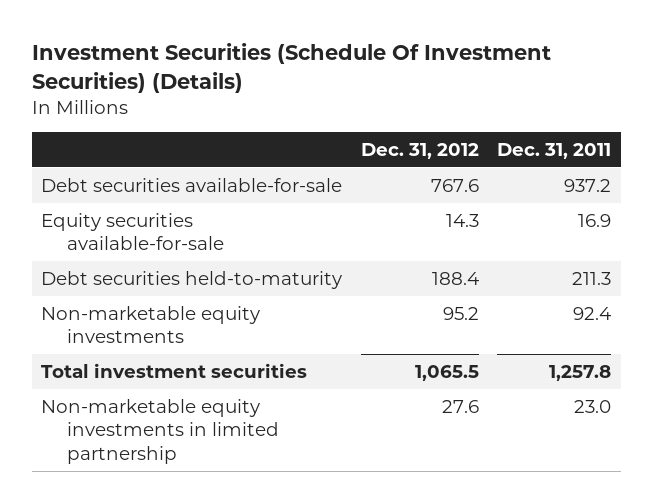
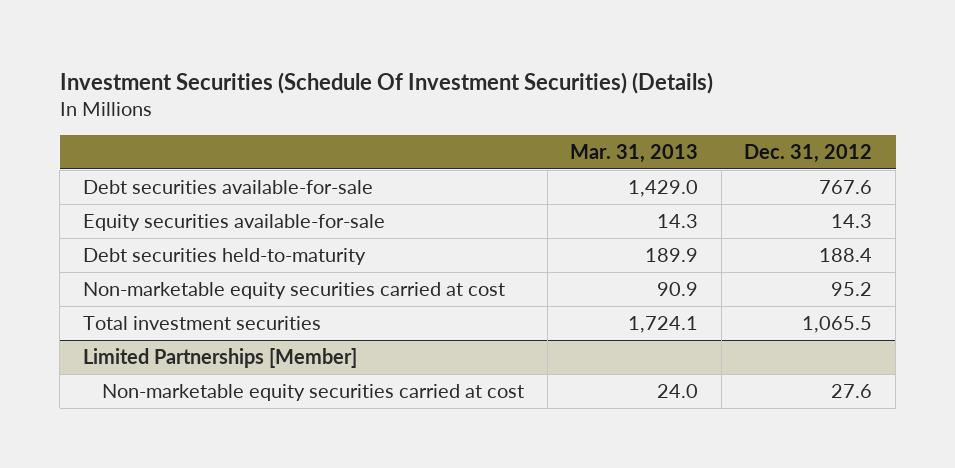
[497,143,612,160] Dec. 31, 2011 -> none
none -> [570,143,699,163] Mar. 31, 2013
[40,305,260,344] Non-marketable equity investments -> [82,281,505,299] Non-marketable equity securities carried at cost
none -> [82,347,357,368] Limited Partnerships [Member]
[40,398,279,465] Non-marketable equity investments in limited partnership -> [101,383,524,401] Non-marketable equity securities carried at cost

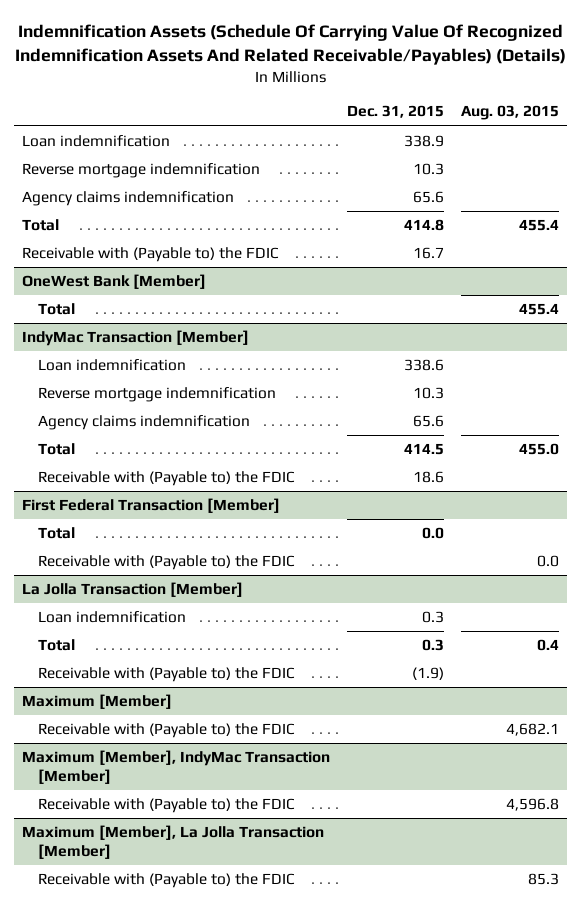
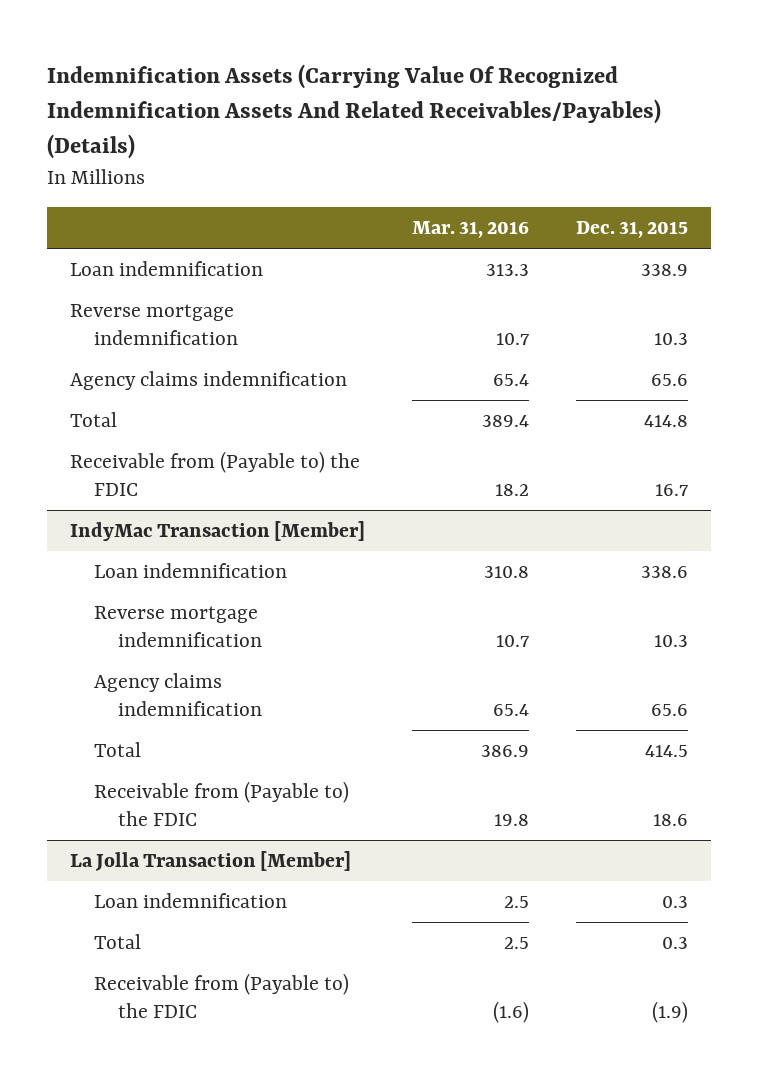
[14,24,566,66] Indemnification Assets (Schedule Of Carrying Value Of Recognized Indemnification Assets And Related Receivable/Payables) (Details) -> [47,63,662,160] Indemnification Assets (Carrying Value Of Recognized Indemnification Assets And Related Receivables/Payables) (Details)
[460,105,559,121] Aug. 03, 2015 -> none
none -> [412,220,530,238] Mar. 31, 2016
[22,274,207,290] OneWest Bank [Member] -> none
[38,303,76,316] Total -> none
[22,247,280,263] Receivable with (Payable to) the FDIC -> [70,451,361,496] Receivable from (Payable to) the FDIC
[22,498,281,514] First Federal Transaction [Member] -> none
[38,527,76,540] Total -> none
[38,555,296,571] Receivable with (Payable to) the FDIC -> none
[38,471,296,487] Receivable with (Payable to) the FDIC -> [94,781,350,826] Receivable from (Payable to) the FDIC
[22,694,173,710] Maximum [Member] -> none
[38,723,296,739] Receivable with (Payable to) the FDIC -> none
[22,750,331,784] Maximum [Member], IndyMac Transaction [Member] -> none
[38,798,296,814] Receivable with (Payable to) the FDIC -> none
[22,825,325,859] Maximum [Member], La Jolla Transaction [Member] -> none
[38,873,296,889] Receivable with (Payable to) the FDIC -> none
[38,667,296,683] Receivable with (Payable to) the FDIC -> [94,973,350,1018] Receivable from (Payable to) the FDIC

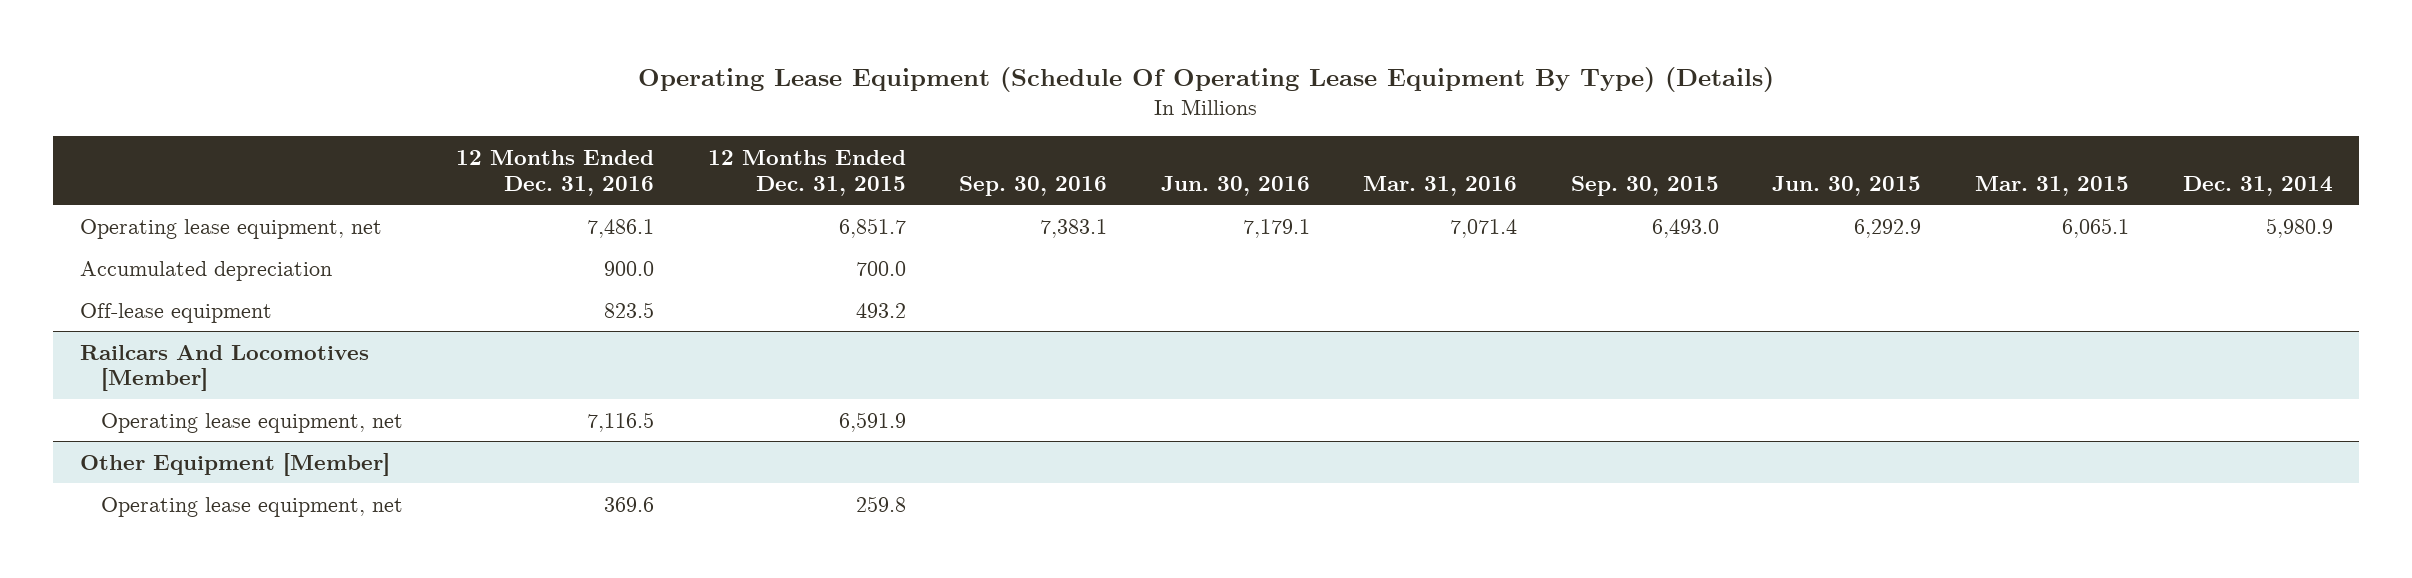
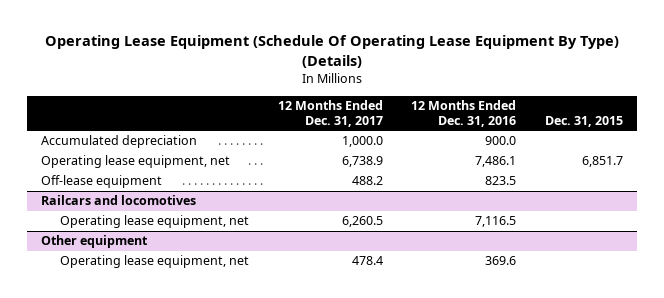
[707,149,906,196] 12 Months Ended Dec. 31, 2015 -> none
[959,175,1108,196] Sep. 30, 2016 -> none
[1160,175,1310,196] Jun. 30, 2016 -> none
[1363,175,1518,196] Mar. 31, 2016 -> none
[1570,175,1719,196] Sep. 30, 2015 -> none
[1772,175,1922,196] Jun. 30, 2015 -> none
[1975,175,2130,196] Mar. 31, 2015 -> none
[2182,175,2333,196] Dec. 31, 2014 -> none
none -> [277,100,383,128] 12 Months Ended Dec. 31, 2017
none -> [545,116,624,128] Dec. 31, 2015
[79,218,382,239] Operating lease equipment, net -> [40,155,230,169] Operating lease equipment, net
[79,344,369,392] Railcars And Locomotives [Member] -> [40,195,196,206] Railcars and locomotives
[79,452,390,476] Other Equipment [Member] -> [40,235,148,249] Other equipment

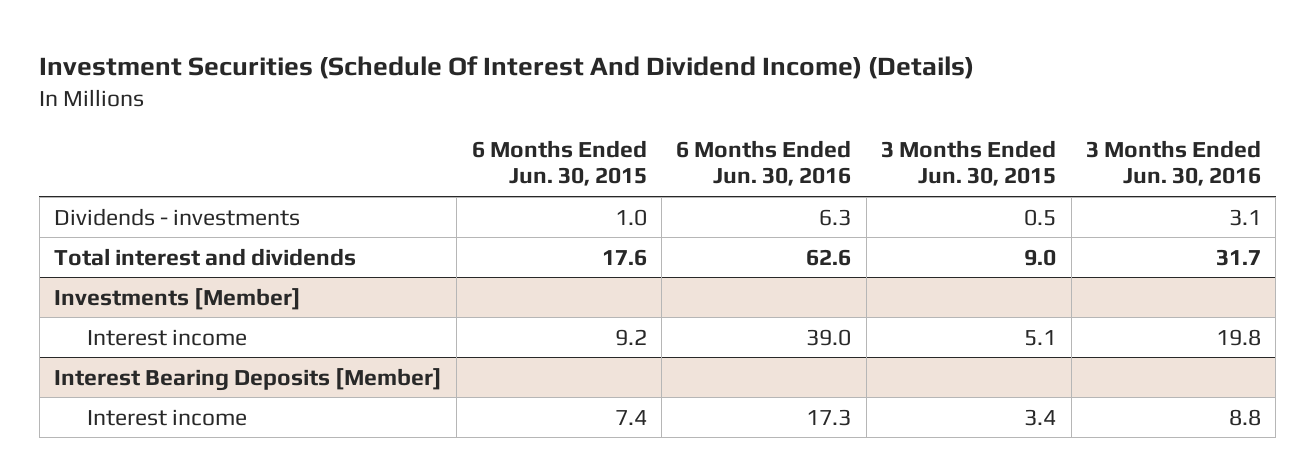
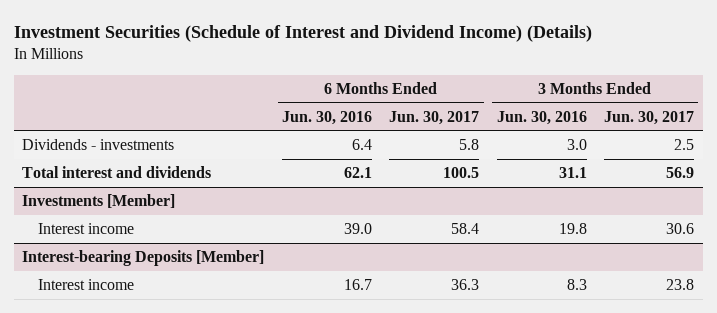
[39,55,975,79] Investment Securities (Schedule Of Interest And Dividend Income) (Details) -> [13,25,592,43] Investment Securities (Schedule of Interest and Dividend Income) (Details)
[471,139,647,187] 6 Months Ended Jun. 30, 2015 -> none
[881,139,1057,187] 3 Months Ended Jun. 30, 2015 -> none
none -> [389,110,480,125] Jun. 30, 2017
none -> [604,110,695,125] Jun. 30, 2017
[819,208,852,226] 6.3 -> [351,138,372,150] 6.4
[1228,208,1261,226] 3.1 -> [566,138,587,150] 3.0
[806,248,852,266] 62.6 -> [343,166,372,178] 62.1
[1215,248,1261,266] 31.7 -> [558,166,587,178] 31.1
[54,367,443,391] Interest Bearing Deposits [Member] -> [22,249,265,266] Interest-bearing Deposits [Member]
[806,408,852,426] 17.3 -> [343,278,372,290] 16.7
[1228,408,1261,426] 8.8 -> [566,278,587,290] 8.3

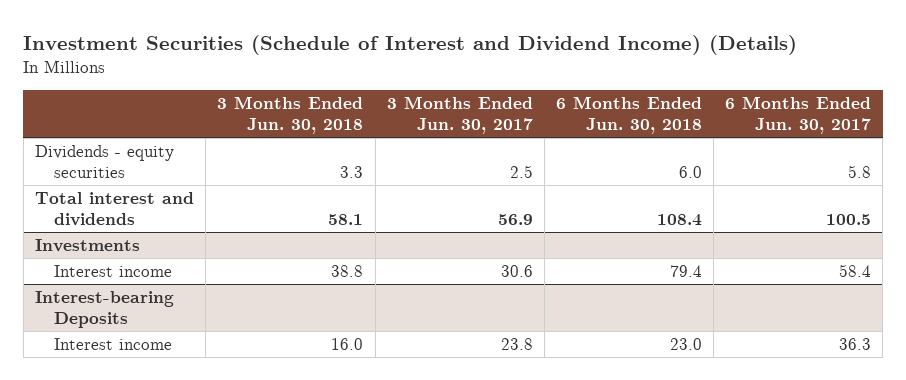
[281,110,372,125] Jun. 30, 2016 -> none
[496,110,587,125] Jun. 30, 2016 -> none
none -> [217,96,364,135] 3 Months Ended Jun. 30, 2018
none -> [555,96,702,135] 6 Months Ended Jun. 30, 2018
[22,138,175,150] Dividends - investments -> [35,144,175,178] Dividends - equity securities
[22,193,176,208] Investments [Member] -> [35,238,141,252] Investments
[22,249,265,266] Interest-bearing Deposits [Member] -> [35,290,175,328] Interest-bearing Deposits

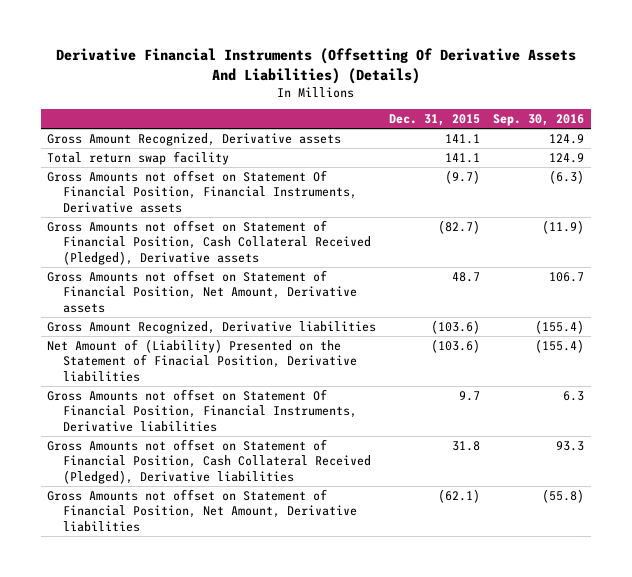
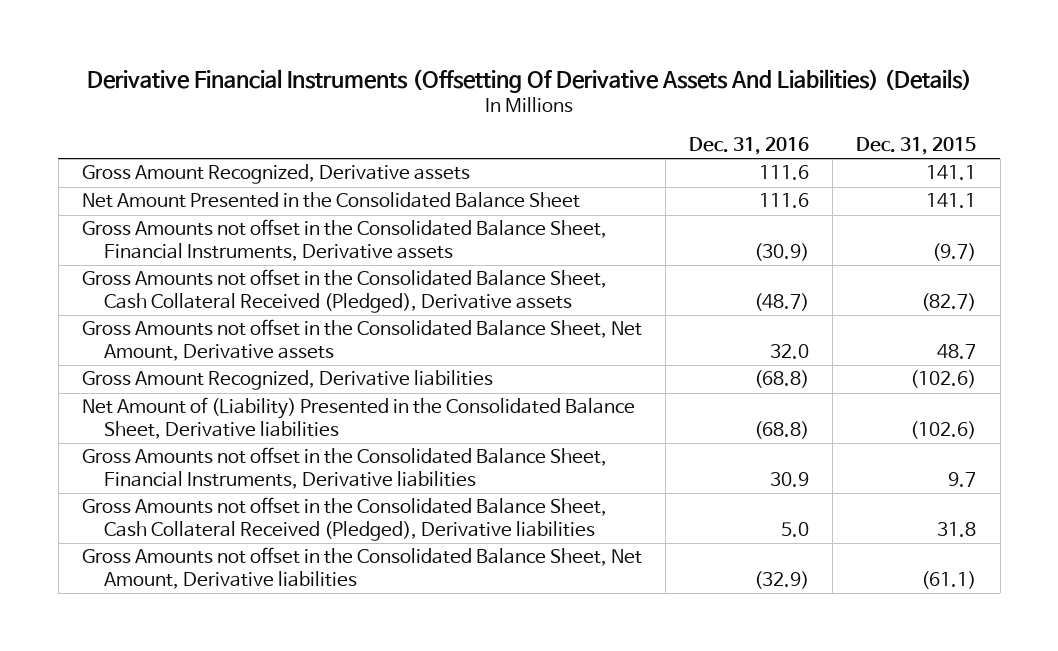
[493,114,585,127] Sep. 30, 2016 -> none
none -> [689,137,810,156] Dec. 31, 2016
[47,150,230,165] Total return swap facility -> [81,192,580,209] Net Amount Presented in the Consolidated Balance Sheet
[47,169,358,213] Gross Amounts not offset on Statement Of Financial Position, Financial Instruments, Derivative assets -> [81,219,607,262] Gross Amounts not offset in the Consolidated Balance Sheet, Financial Instruments, Derivative assets
[47,219,372,265] Gross Amounts not offset on Statement of Financial Position, Cash Collateral Received (Pledged), Derivative assets -> [81,269,607,314] Gross Amounts not offset in the Consolidated Balance Sheet, Cash Collateral Received (Pledged), Derivative assets
[47,269,358,313] Gross Amounts not offset on Statement of Financial Position, Net Amount, Derivative assets -> [81,319,642,362] Gross Amounts not offset in the Consolidated Balance Sheet, Net Amount, Derivative assets
[431,319,481,334] (103.6) -> [910,370,977,389] (102.6)
[47,338,358,382] Net Amount of (Liability) Presented on the Statement of Finacial Position, Derivative liabilities -> [81,397,635,440] Net Amount of (Liability) Presented in the Consolidated Balance Sheet, Derivative liabilities
[431,338,481,353] (103.6) -> [910,421,977,440] (102.6)
[47,388,358,432] Gross Amounts not offset on Statement Of Financial Position, Financial Instruments, Derivative liabilities -> [81,447,607,490] Gross Amounts not offset in the Consolidated Balance Sheet, Financial Instruments, Derivative liabilities
[47,438,372,484] Gross Amounts not offset on Statement of Financial Position, Cash Collateral Received (Pledged), Derivative liabilities -> [81,497,607,542] Gross Amounts not offset in the Consolidated Balance Sheet, Cash Collateral Received (Pledged), Derivative liabilities
[47,488,358,532] Gross Amounts not offset on Statement of Financial Position, Net Amount, Derivative liabilities -> [81,547,642,590] Gross Amounts not offset in the Consolidated Balance Sheet, Net Amount, Derivative liabilities
[438,488,481,503] (62.1) -> [921,571,977,590] (61.1)

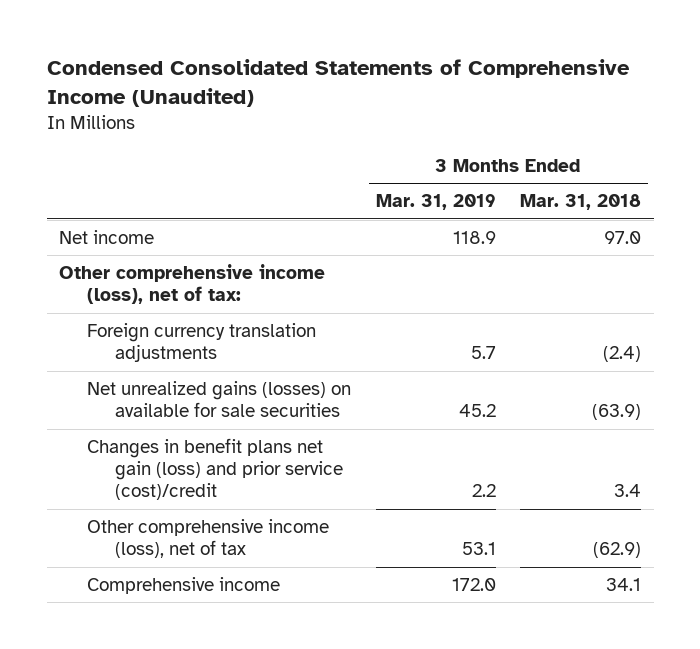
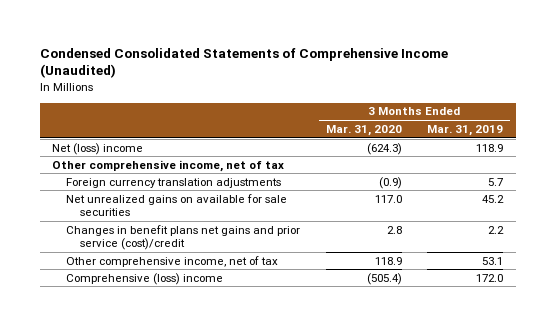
[520,194,642,211] Mar. 31, 2018 -> none
none -> [325,124,402,136] Mar. 31, 2020
[58,229,154,244] Net income -> [52,142,144,155] Net (loss) income
[58,263,325,305] Other comprehensive income (loss), net of tax: -> [52,159,285,172] Other comprehensive income, net of tax
[86,380,351,418] Net unrealized gains (losses) on available for sale securities -> [66,193,288,217] Net unrealized gains on available for sale securities
[86,437,343,501] Changes in benefit plans net gain (loss) and prior service (cost)/credit -> [66,224,301,251] Changes in benefit plans net gains and prior service (cost)/credit
[86,518,329,559] Other comprehensive income (loss), net of tax -> [66,255,279,267] Other comprehensive income, net of tax
[86,576,280,594] Comprehensive income -> [66,272,224,285] Comprehensive (loss) income

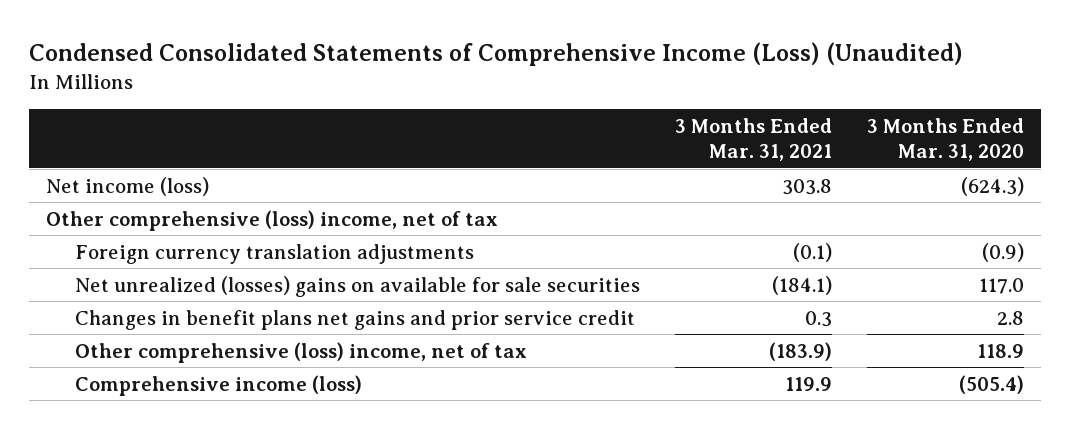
[39,47,448,79] Condensed Consolidated Statements of Comprehensive Income (Unaudited) -> [28,41,963,66] Condensed Consolidated Statements of Comprehensive Income (Loss) (Unaudited)
[427,124,504,136] Mar. 31, 2019 -> none
none -> [674,117,832,162] 3 Months Ended Mar. 31, 2021
[52,142,144,155] Net (loss) income -> [46,176,210,196] Net income (loss)
[52,159,285,172] Other comprehensive income, net of tax -> [46,209,499,231] Other comprehensive (loss) income, net of tax
[66,193,288,217] Net unrealized gains on available for sale securities -> [74,275,640,297] Net unrealized (losses) gains on available for sale securities
[66,224,301,251] Changes in benefit plans net gains and prior service (cost)/credit -> [74,309,635,330] Changes in benefit plans net gains and prior service credit
[66,255,279,267] Other comprehensive income, net of tax -> [74,341,527,363] Other comprehensive (loss) income, net of tax
[66,272,224,285] Comprehensive (loss) income -> [74,374,362,396] Comprehensive income (loss)

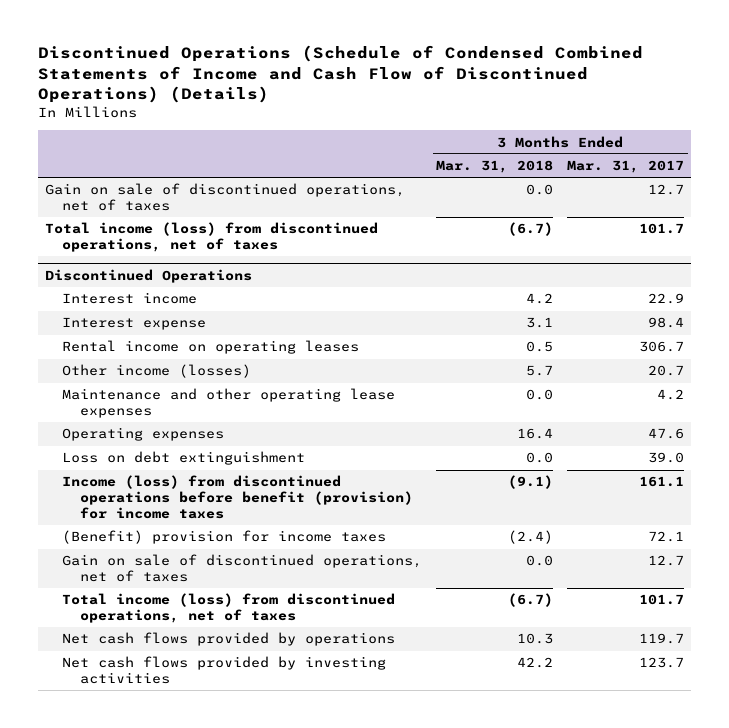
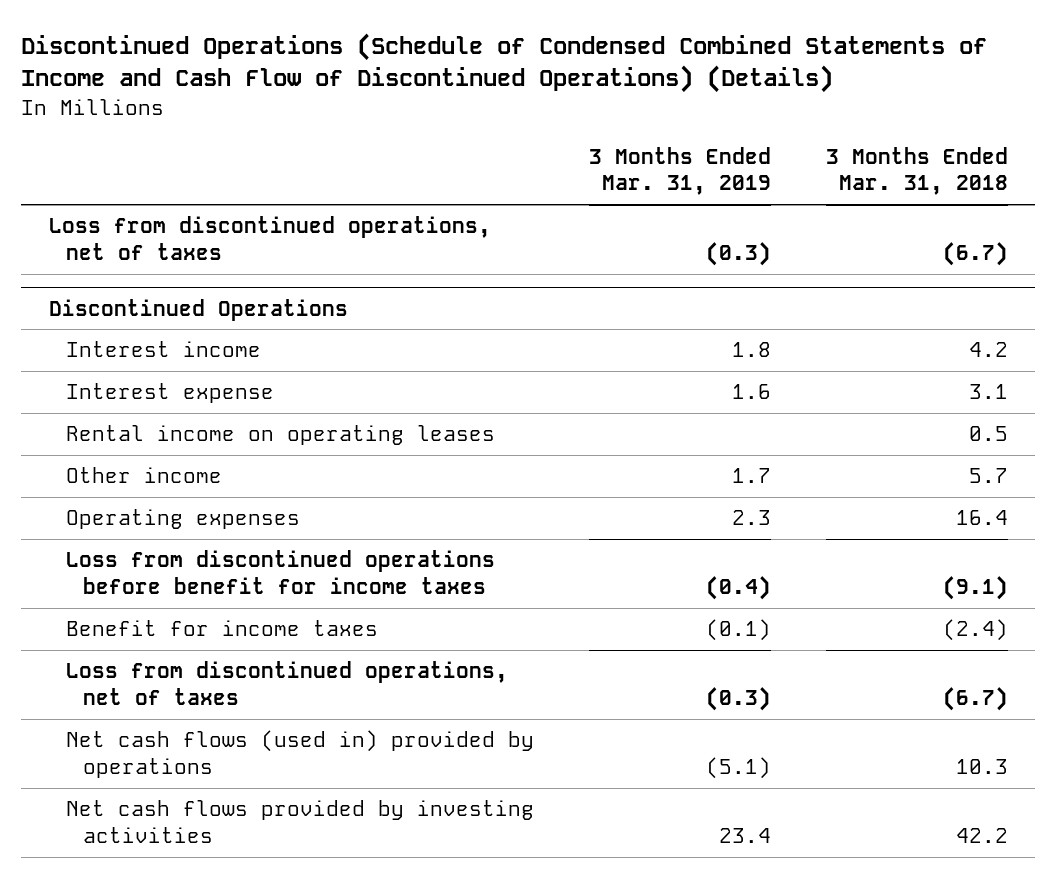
[567,160,685,174] Mar. 31, 2017 -> none
none -> [588,147,771,196] 3 Months Ended Mar. 31, 2019
[44,183,405,212] Gain on sale of discontinued operations, net of taxes -> none
[44,222,378,253] Total income (loss) from discontinued operations, net of taxes -> [48,216,491,260] Loss from discontinued operations, net of taxes
[62,388,396,419] Maintenance and other operating lease expenses -> none
[62,364,252,379] Other income (losses) -> [65,467,222,484] Other income
[62,451,306,466] Loss on debt extinguishment -> none
[62,554,423,583] Gain on sale of discontinued operations, net of taxes -> none
[62,475,414,519] Income (loss) from discontinued operations before benefit (provision) for income taxes -> [65,550,495,594] Loss from discontinued operations before benefit for income taxes
[62,530,387,545] (Benefit) provision for income taxes -> [65,620,378,637] Benefit for income taxes
[62,593,396,624] Total income (loss) from discontinued operations, net of taxes -> [65,661,508,705] Loss from discontinued operations, net of taxes
[62,632,396,647] Net cash flows provided by operations -> [65,730,534,778] Net cash flows (used in) provided by operations

